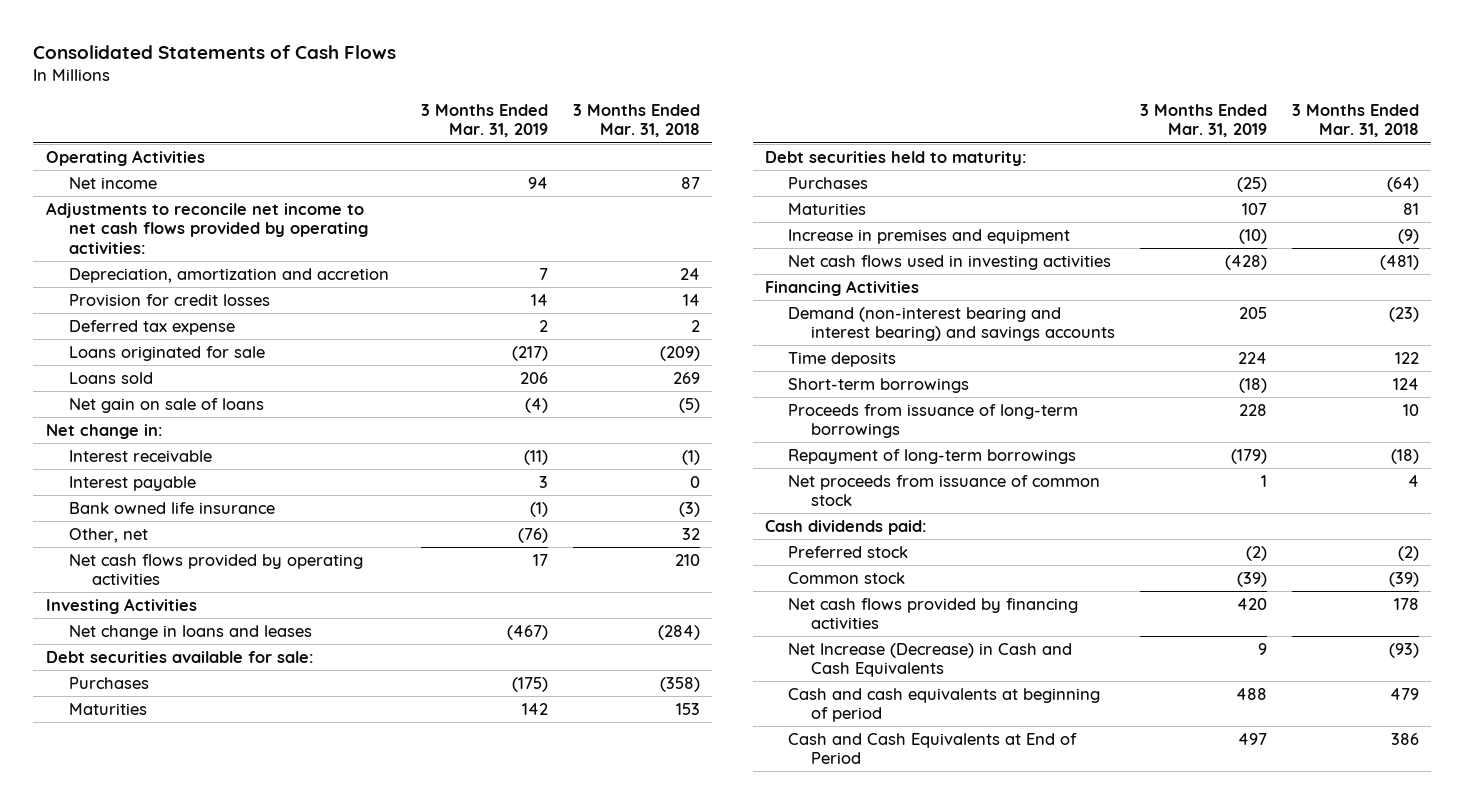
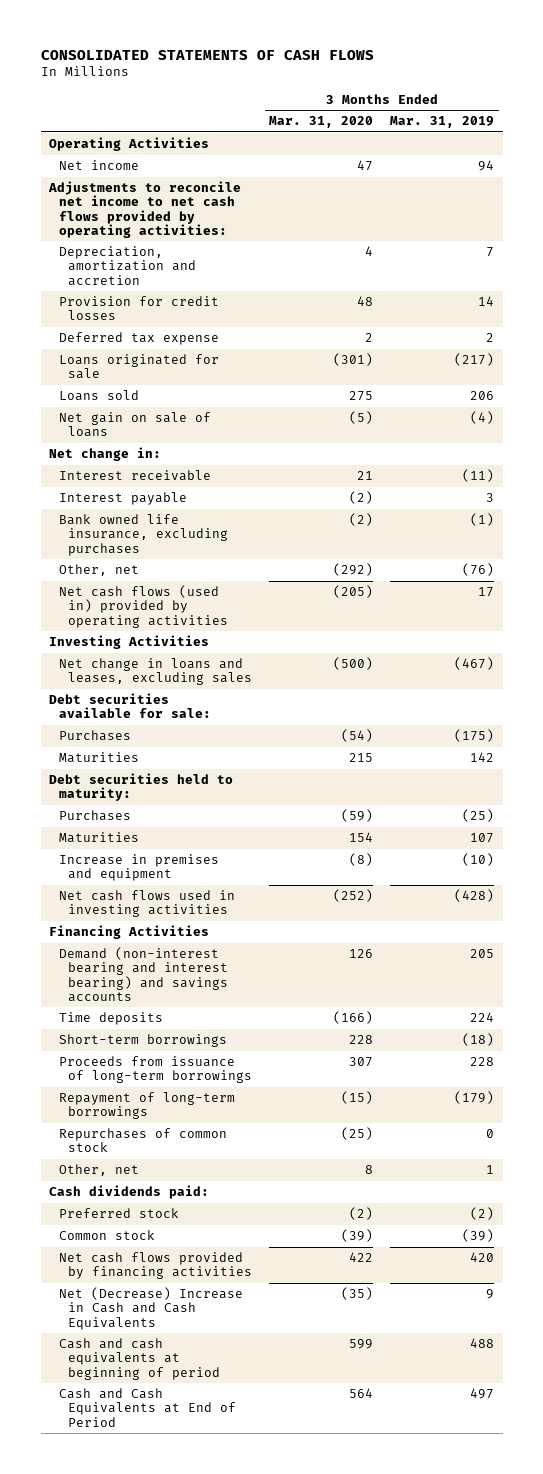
[33,44,397,59] Consolidated Statements of Cash Flows -> [40,49,374,60] CONSOLIDATED STATEMENTS OF CASH FLOWS
[572,103,700,138] 3 Months Ended Mar. 31, 2018 -> none
none -> [269,116,374,129] Mar. 31, 2020
[68,501,275,514] Bank owned life insurance -> [58,514,228,556] Bank owned life insurance, excluding purchases
[68,553,363,586] Net cash flows provided by operating activities -> [58,585,228,628] Net cash flows (used in) provided by operating activities
[68,624,312,640] Net change in loans and leases -> [58,658,252,686] Net change in loans and leases, excluding sales
[788,474,1101,507] Net proceeds from issuance of common stock -> none
none -> [58,1128,227,1153] Repurchases of common stock
none -> [58,1164,139,1177] Other, net
[788,642,1073,678] Net Increase (Decrease) in Cash and Cash Equivalents -> [58,1287,243,1330] Net (Decrease) Increase in Cash and Cash Equivalents

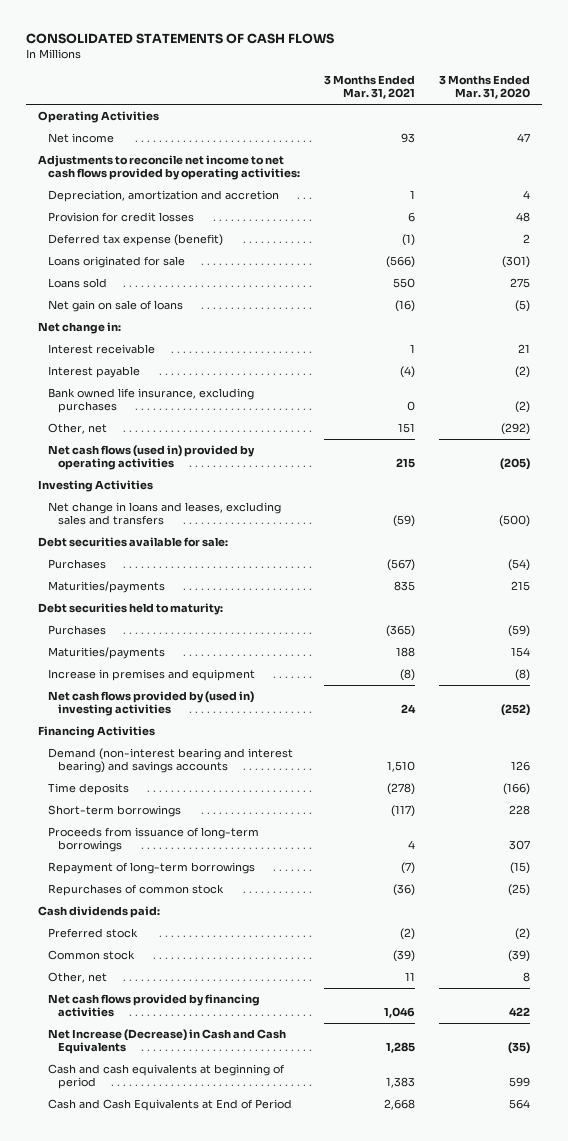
[390,116,495,129] Mar. 31, 2019 -> none
none -> [324,75,416,100] 3 Months Ended Mar. 31, 2021
[58,332,219,346] Deferred tax expense -> [48,233,224,246] Deferred tax expense (benefit)
[58,658,252,686] Net change in loans and leases, excluding sales -> [48,501,282,526] Net change in loans and leases, excluding sales and transfers
[58,752,139,764] Maturities -> [48,580,166,593] Maturities/payments
[58,832,139,844] Maturities -> [48,646,166,659] Maturities/payments
[58,890,235,918] Net cash flows used in investing activities -> [48,690,255,717] Net cash flows provided by (used in) investing activities
[58,1164,139,1177] Other, net -> [48,971,108,983] Other, net
[58,1287,243,1330] Net (Decrease) Increase in Cash and Cash Equivalents -> [48,1028,287,1055] Net Increase (Decrease) in Cash and Cash Equivalents

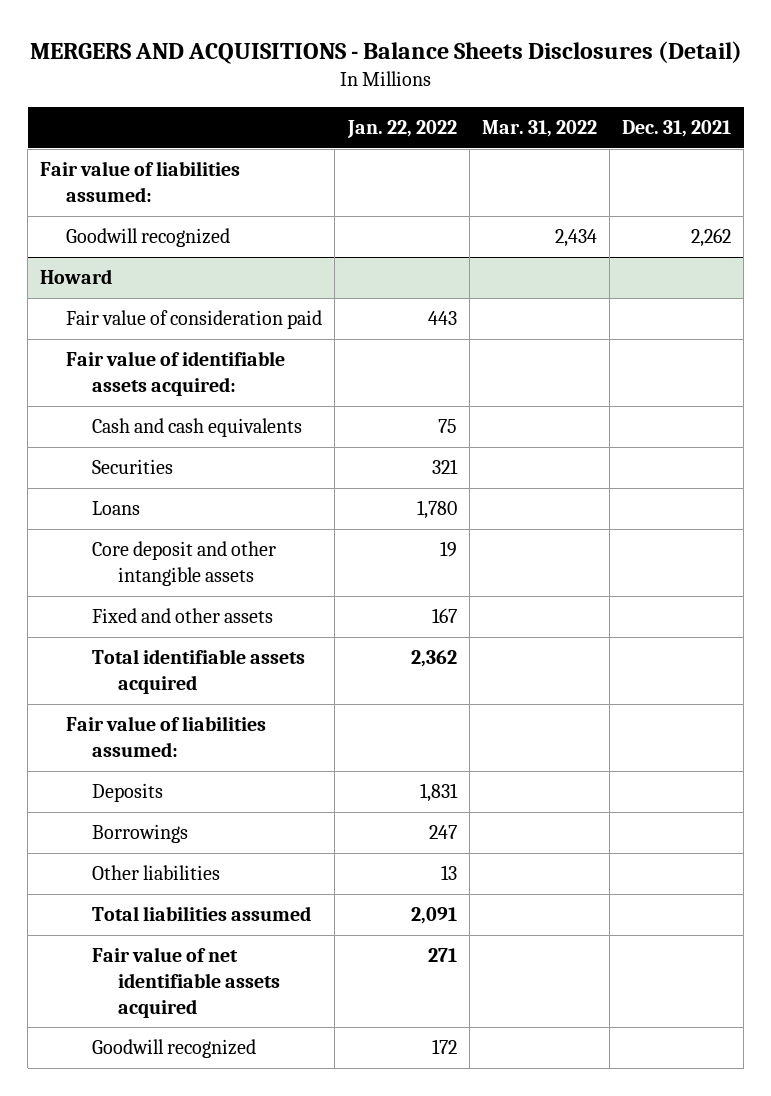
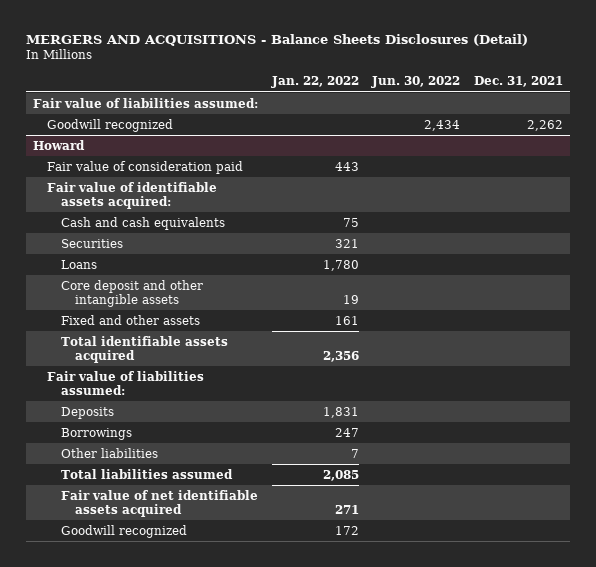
[481,120,597,138] Mar. 31, 2022 -> none
none -> [371,76,461,89] Jun. 30, 2022
[431,608,457,624] 167 -> [334,315,359,325] 161
[410,650,457,668] 2,362 -> [322,350,359,362] 2,356
[440,865,457,881] 13 -> [350,448,359,458] 7
[410,907,457,925] 2,091 -> [322,469,359,481] 2,085

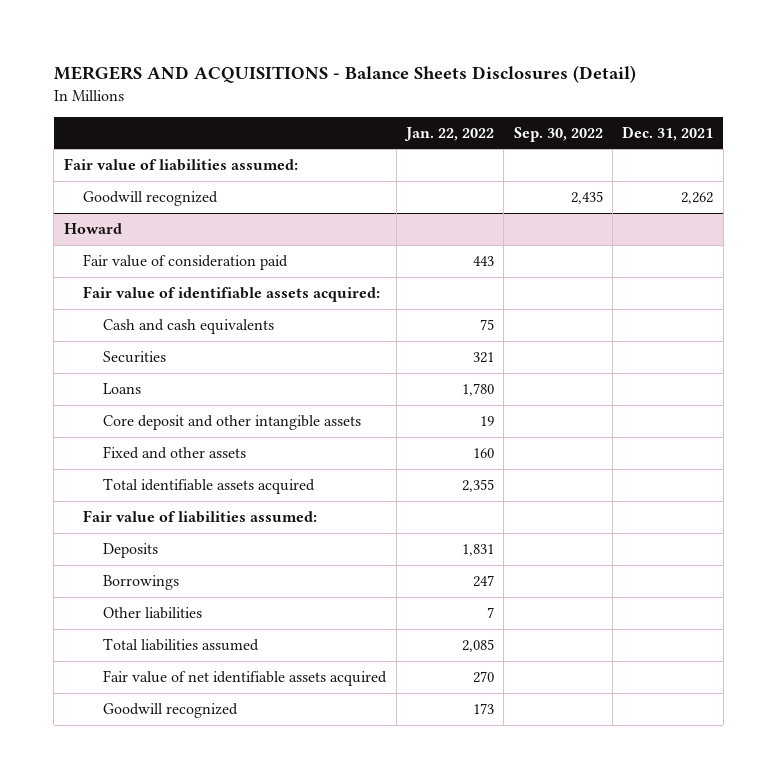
[371,76,461,89] Jun. 30, 2022 -> none
none -> [513,126,603,142] Sep. 30, 2022
[334,315,359,325] 161 -> [472,448,494,459] 160
[322,350,359,362] 2,356 -> [461,479,494,493] 2,355
[334,504,359,514] 271 -> [472,671,494,684] 270
[334,525,359,535] 172 -> [472,703,494,715] 173

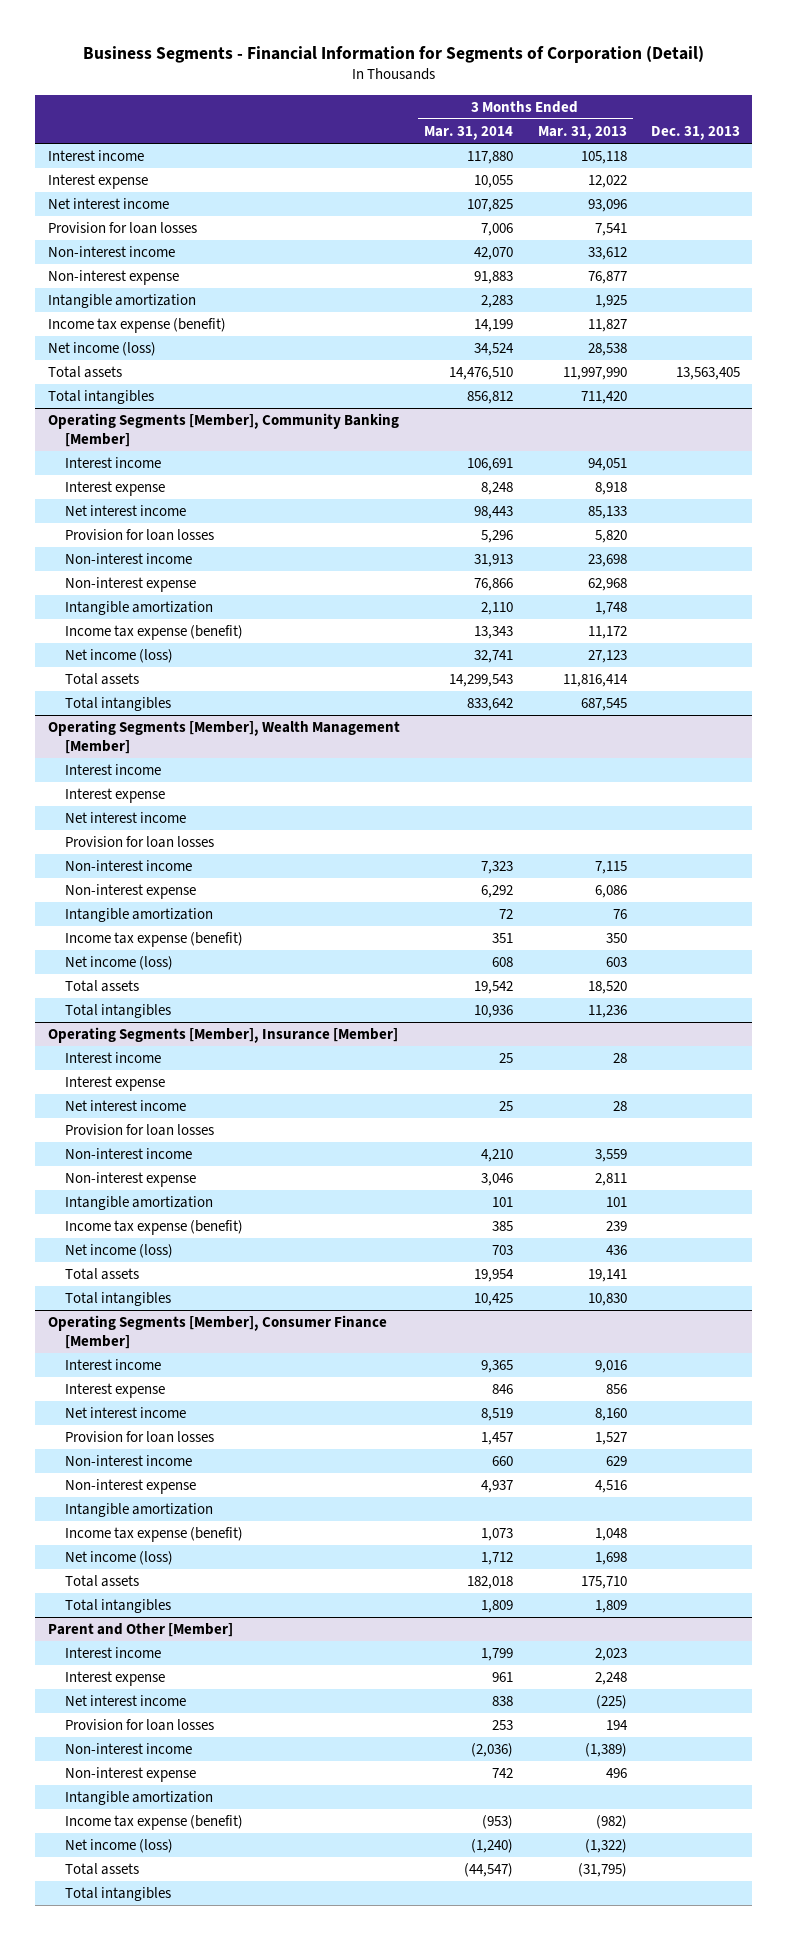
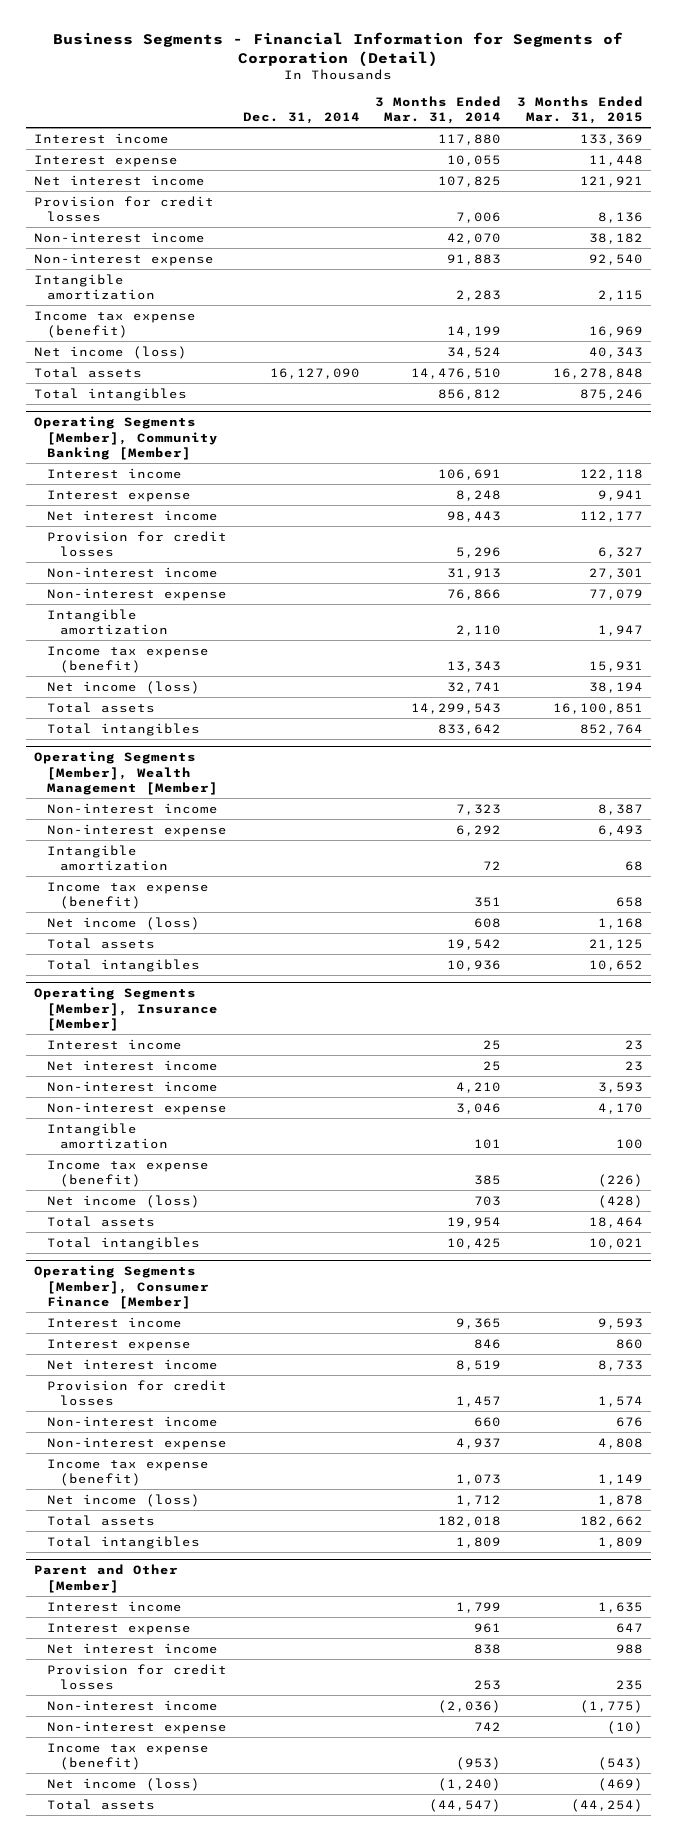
[537,125,627,140] Mar. 31, 2013 -> none
[651,125,741,140] Dec. 31, 2013 -> none
none -> [242,112,360,125] Dec. 31, 2014
none -> [517,95,644,125] 3 Months Ended Mar. 31, 2015
[47,222,197,235] Provision for loan losses -> [33,195,214,222] Provision for credit losses
[65,529,215,542] Provision for loan losses -> [46,530,227,557] Provision for credit losses
[65,764,162,776] Interest income -> none
[65,788,166,804] Interest expense -> none
[65,812,187,824] Net interest income -> none
[65,836,215,849] Provision for loan losses -> none
[65,1076,166,1092] Interest expense -> none
[65,1124,215,1137] Provision for loan losses -> none
[65,1431,215,1444] Provision for loan losses -> [46,1379,227,1406] Provision for credit losses
[65,1503,214,1518] Intangible amortization -> none
[65,1719,215,1732] Provision for loan losses -> [46,1663,227,1690] Provision for credit losses
[65,1791,214,1806] Intangible amortization -> none
[65,1887,172,1902] Total intangibles -> none

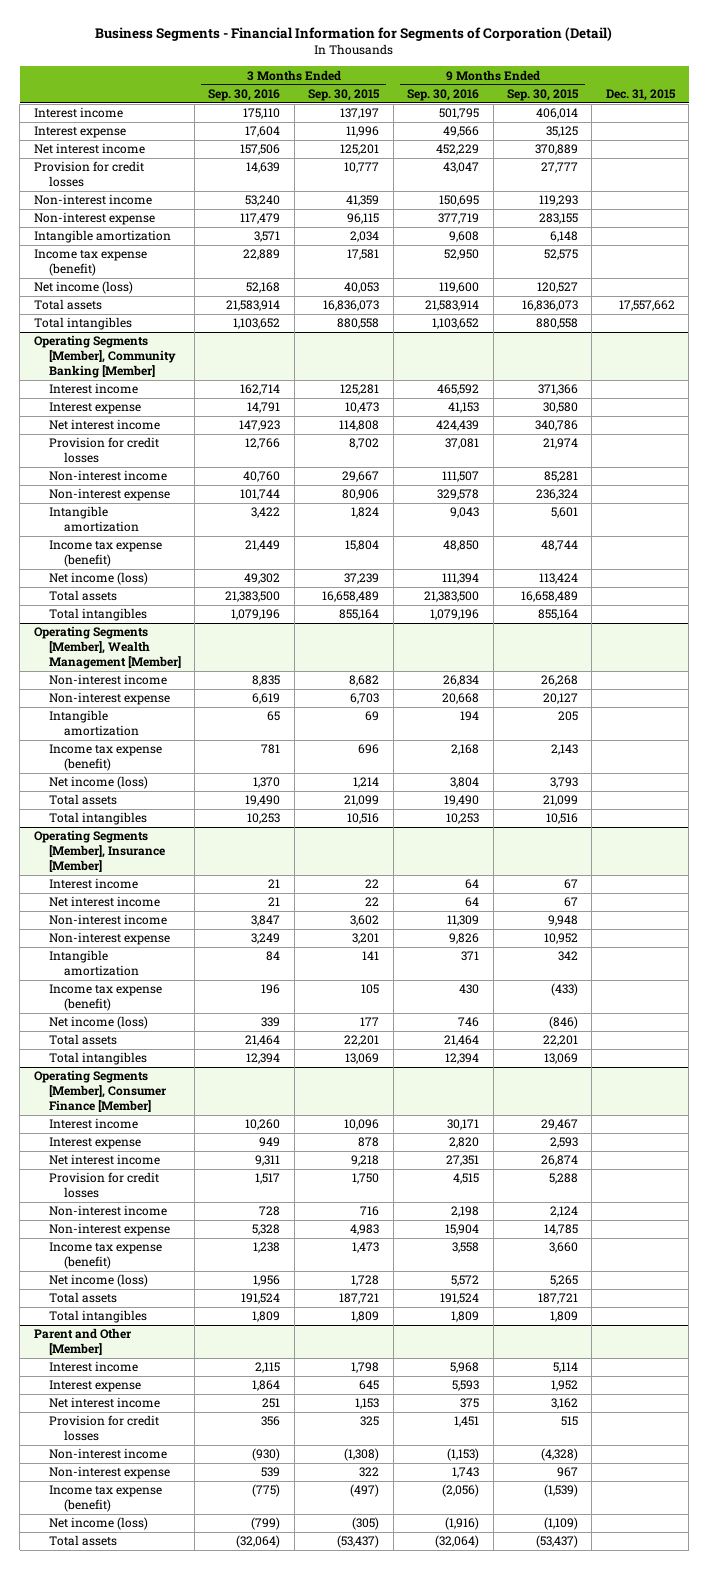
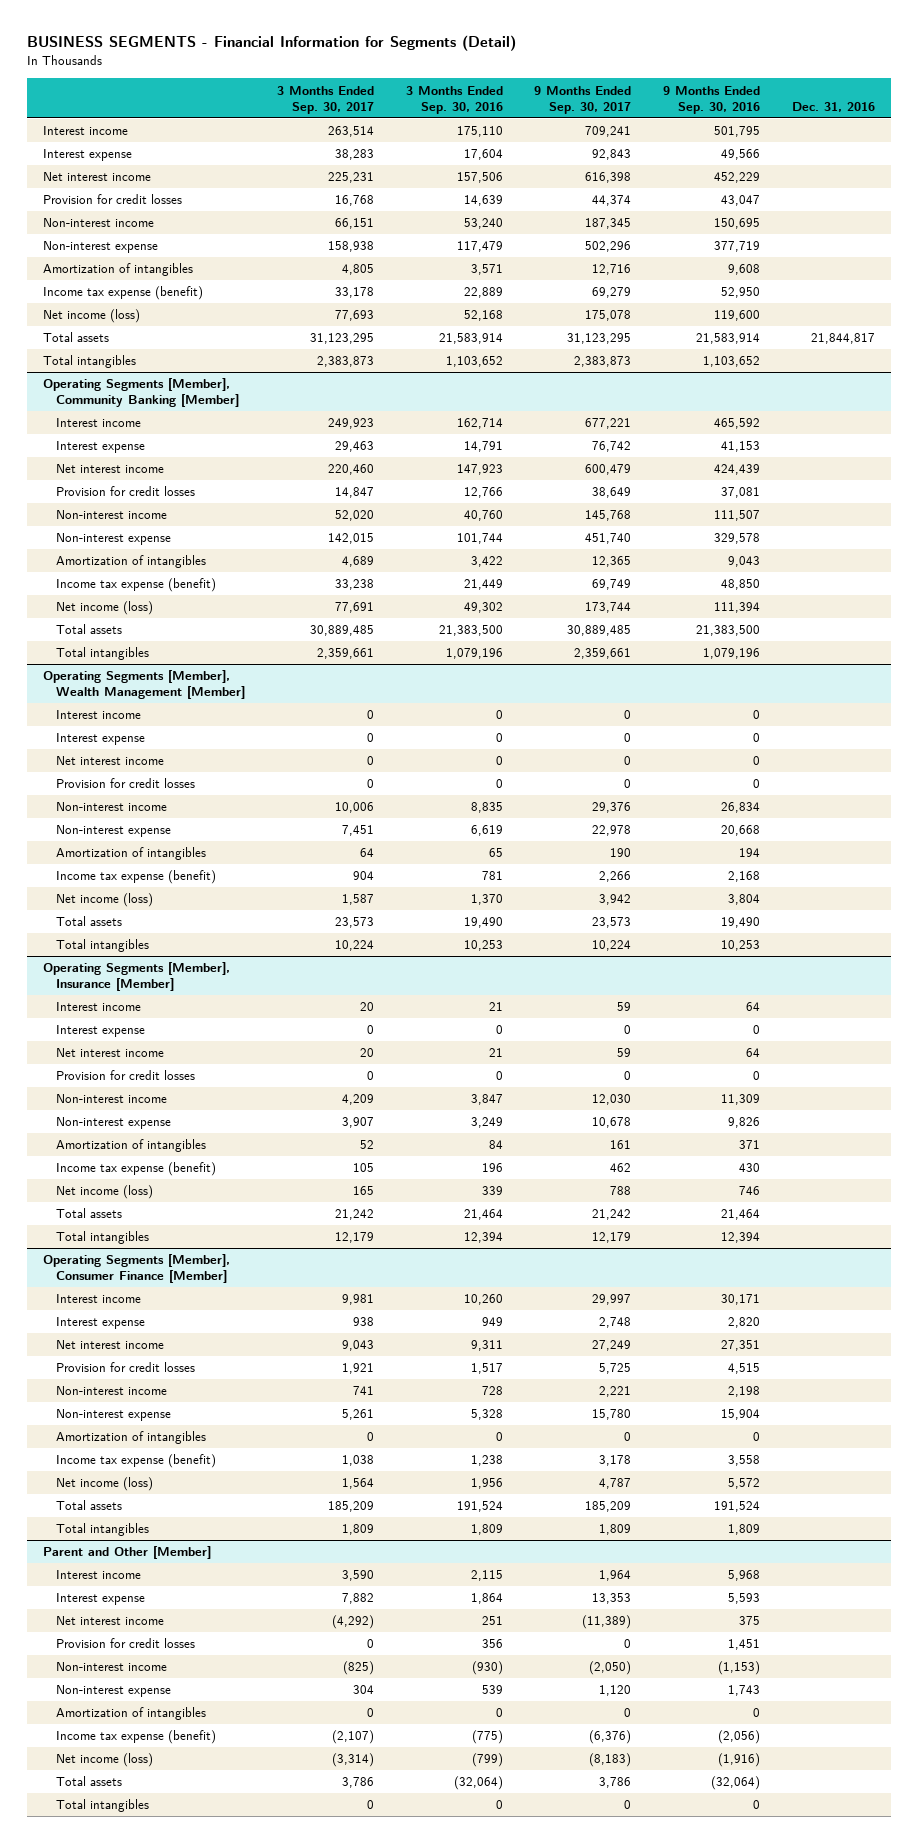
[95,27,613,42] Business Segments - Financial Information for Segments of Corporation (Detail) -> [26,35,516,52] BUSINESS SEGMENTS - Financial Information for Segments (Detail)
[308,88,381,101] Sep. 30, 2015 -> none
[506,88,579,101] Sep. 30, 2015 -> none
[605,88,676,101] Dec. 31, 2015 -> none
none -> [276,85,374,114] 3 Months Ended Sep. 30, 2017
none -> [534,85,632,114] 9 Months Ended Sep. 30, 2017
none -> [791,101,875,112] Dec. 31, 2016
[33,230,171,244] Intangible amortization -> [42,263,193,277] Amortization of intangibles
[48,506,139,533] Intangible amortization -> [56,555,207,569] Amortization of intangibles
none -> [56,710,142,720] Interest income
none -> [56,733,146,746] Interest expense
none -> [56,756,165,766] Net interest income
none -> [56,778,196,789] Provision for credit losses
[48,710,139,737] Intangible amortization -> [56,847,207,861] Amortization of intangibles
none -> [56,1025,146,1038] Interest expense
none -> [56,1070,196,1081] Provision for credit losses
[48,950,139,977] Intangible amortization -> [56,1139,207,1153] Amortization of intangibles
none -> [56,1431,207,1445] Amortization of intangibles
none -> [56,1707,207,1721] Amortization of intangibles
none -> [56,1799,150,1813] Total intangibles

